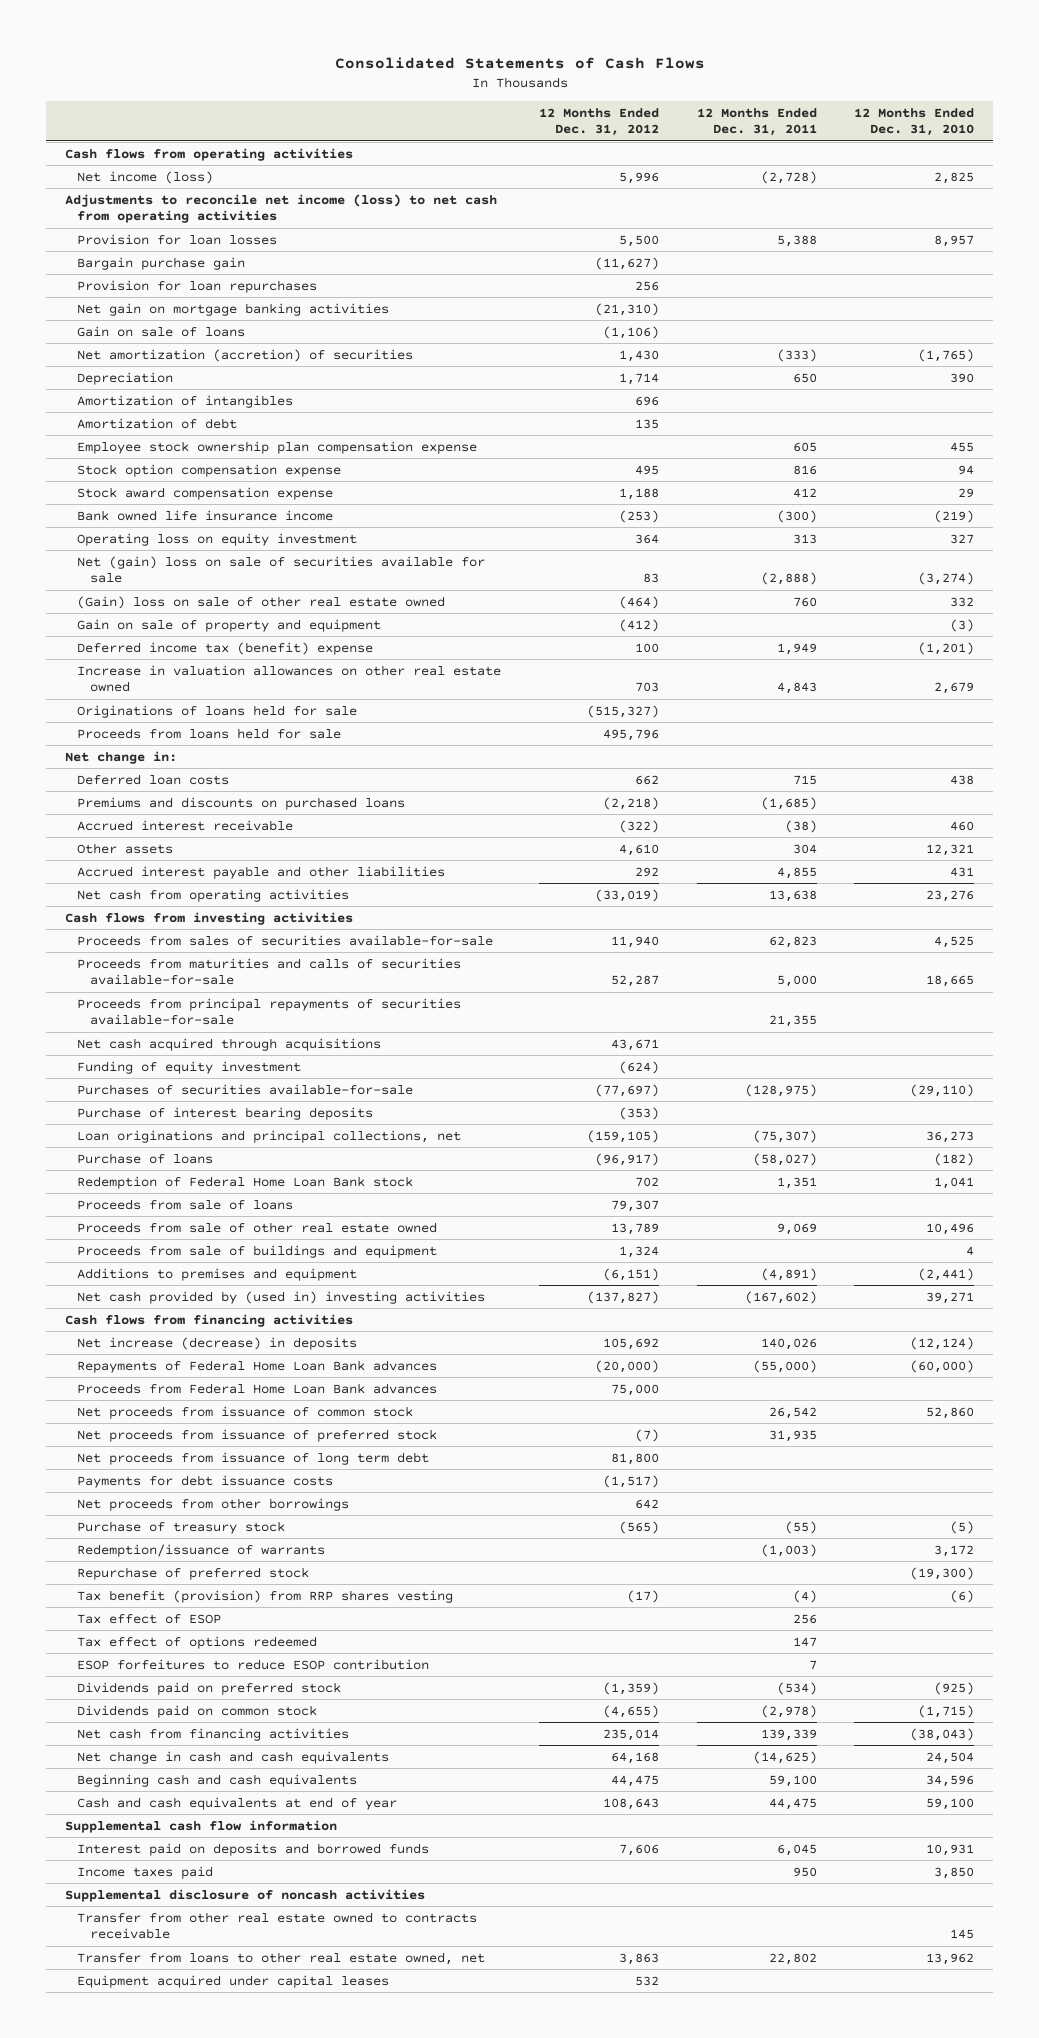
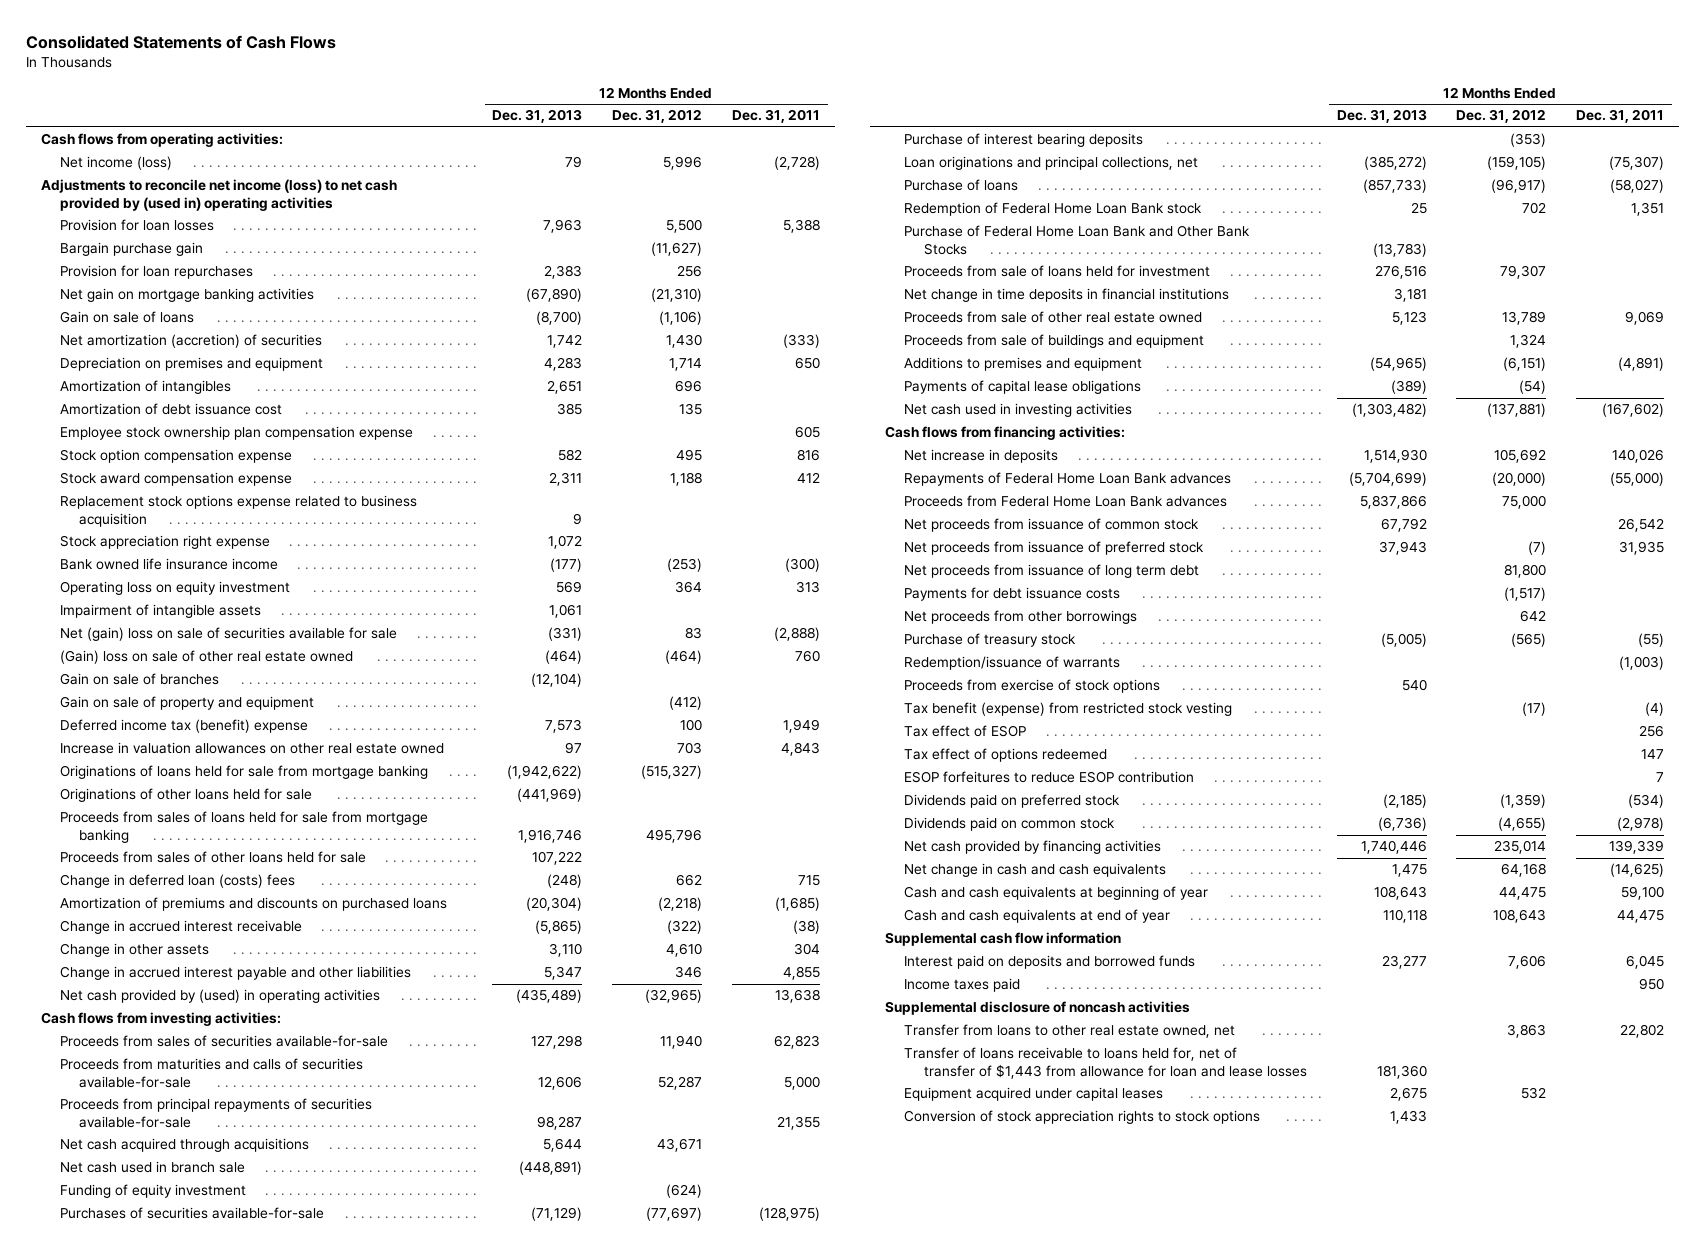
[854,107,975,137] 12 Months Ended Dec. 31, 2010 -> none
none -> [492,109,583,124] Dec. 31, 2013
[64,147,353,161] Cash flows from operating activities -> [41,133,284,148] Cash flows from operating activities:
[64,193,497,224] Adjustments to reconcile net income (loss) to net cash from operating activities -> [41,179,398,211] Adjustments to reconcile net income (loss) to net cash provided by (used in) operating activities
[77,371,174,385] Depreciation -> [60,357,324,372] Depreciation on premises and equipment
[77,417,238,429] Amortization of debt -> [60,403,283,416] Amortization of debt issuance cost
none -> [60,495,418,527] Replacement stock options expense related to business acquisition
none -> [60,535,271,550] Stock appreciation right expense
none -> [60,604,262,619] Impairment of intangible assets
none -> [60,673,220,686] Gain on sale of branches
[64,750,177,764] Net change in: -> none
[77,704,358,718] Originations of loans held for sale -> [60,765,429,780] Originations of loans held for sale from mortgage banking
none -> [60,788,313,803] Originations of other loans held for sale
[77,727,342,739] Proceeds from loans held for sale -> [60,811,429,843] Proceeds from sales of loans held for sale from mortgage banking
none -> [60,851,367,864] Proceeds from sales of other loans held for sale
[77,773,230,785] Deferred loan costs -> [60,874,296,889] Change in deferred loan (costs) fees
[77,796,406,810] Premiums and discounts on purchased loans -> [60,897,448,912] Amortization of premiums and discounts on purchased loans
[77,819,294,831] Accrued interest receivable -> [60,920,303,935] Change in accrued interest receivable
[77,842,174,854] Other assets -> [60,943,210,958] Change in other assets
[77,865,446,879] Accrued interest payable and other liabilities -> [60,966,412,981] Change in accrued interest payable and other liabilities
[634,866,659,877] 292 -> [675,966,703,979] 346
[77,888,350,902] Net cash from operating activities -> [60,989,381,1004] Net cash provided by (used) in operating activities
[594,888,659,902] (33,019) -> [645,989,703,1004] (32,965)
[64,911,353,925] Cash flows from investing activities -> [41,1012,282,1027] Cash flows from investing activities:
none -> [60,1161,246,1174] Net cash used in branch sale
none -> [904,225,1251,255] Purchase of Federal Home Loan Bank and Other Bank Stocks
[77,1198,294,1210] Proceeds from sale of loans -> [904,265,1211,278] Proceeds from sale of loans held for investment
none -> [904,288,1230,303] Net change in time deposits in financial institutions
none -> [904,380,1142,395] Payments of capital lease obligations
[77,1290,486,1304] Net cash provided by (used in) investing activities -> [904,403,1133,418] Net cash used in investing activities
[586,1290,659,1304] (137,827) -> [1487,403,1547,418] (137,881)
[64,1313,353,1327] Cash flows from financing activities -> [885,426,1126,441] Cash flows from financing activities:
[77,1336,358,1350] Net increase (decrease) in deposits -> [904,449,1059,464] Net increase in deposits
[77,1566,310,1580] Repurchase of preferred stock -> none
none -> [904,679,1161,694] Proceeds from exercise of stock options
[77,1589,454,1603] Tax benefit (provision) from RRP shares vesting -> [904,702,1233,717] Tax benefit (expense) from restricted stock vesting
[77,1727,350,1741] Net cash from financing activities -> [904,840,1162,855] Net cash provided by financing activities
[77,1773,358,1787] Beginning cash and cash equivalents -> [904,886,1209,901] Cash and cash equivalents at beginning of year
[77,1911,478,1940] Transfer from other real estate owned to contracts receivable -> none
none -> [904,1047,1307,1079] Transfer of loans receivable to loans held for, net of transfer of $1,443 from allowance for loan and lease losses
none -> [904,1110,1261,1125] Conversion of stock appreciation rights to stock options

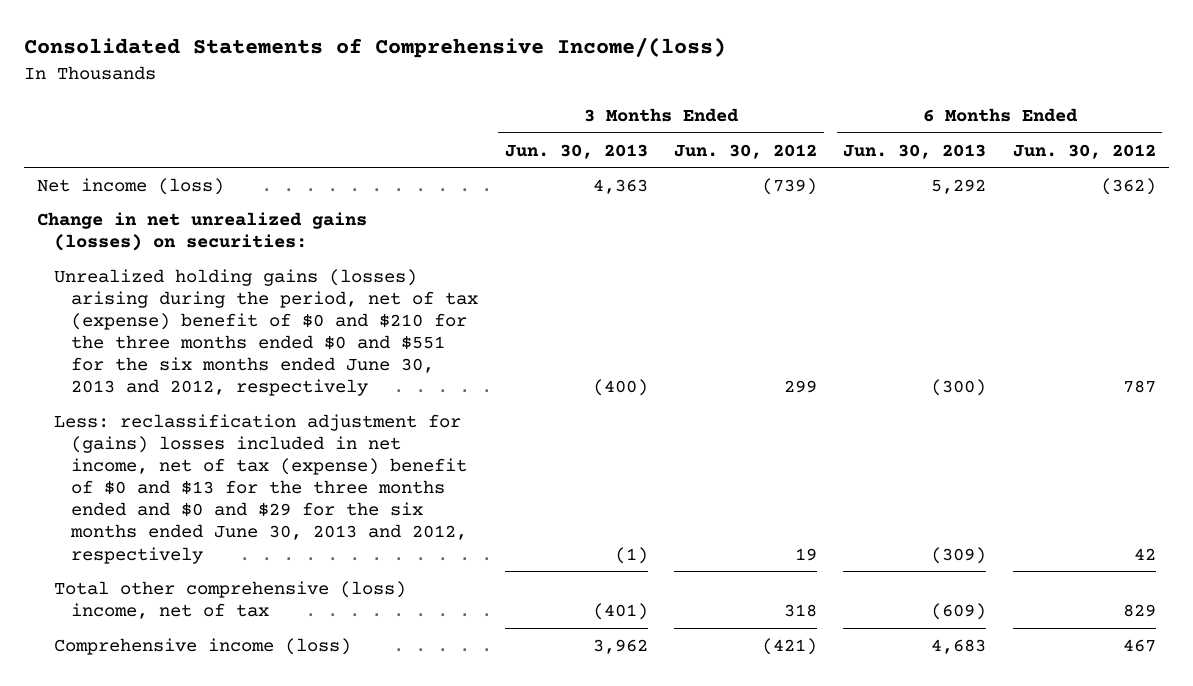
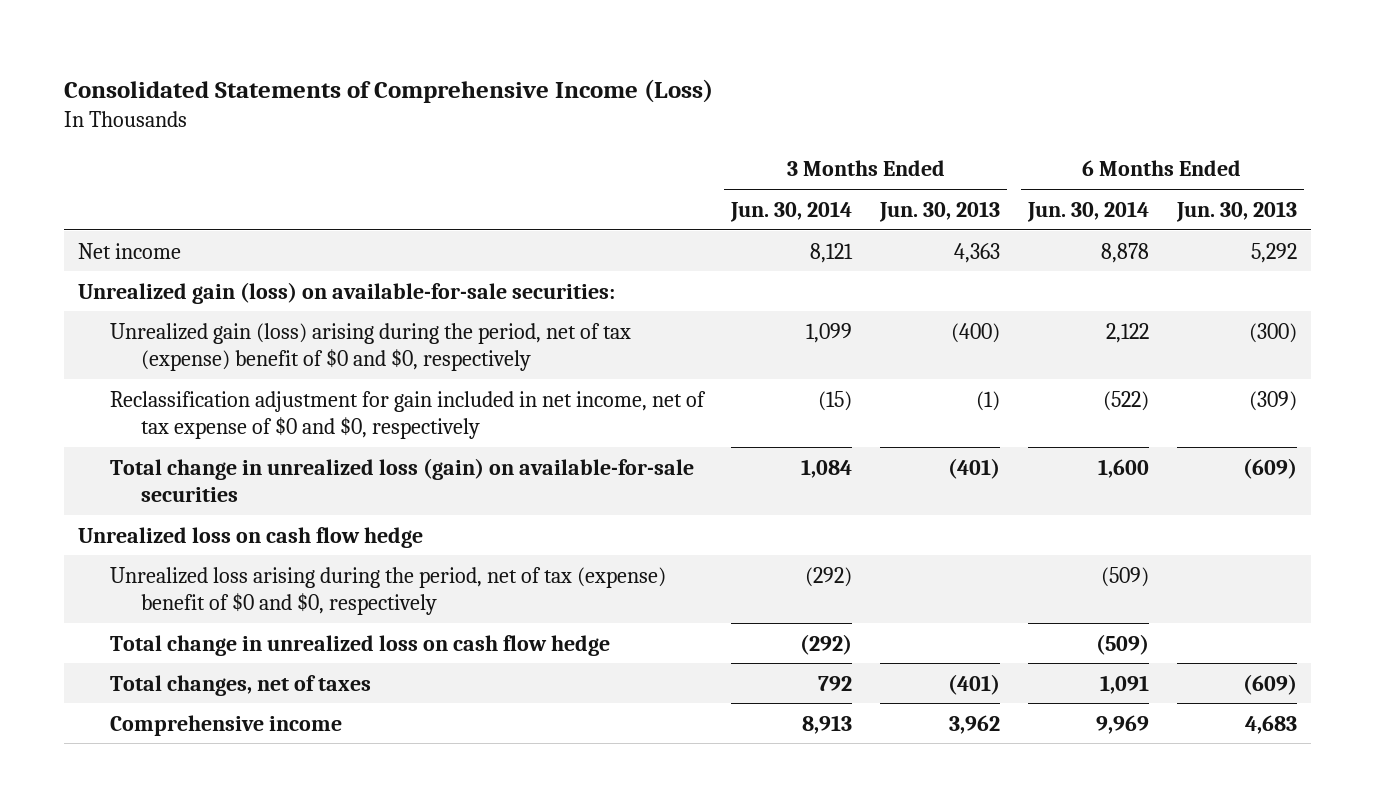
[23,37,726,59] Consolidated Statements of Comprehensive Income/(loss) -> [64,78,714,103] Consolidated Statements of Comprehensive Income (Loss)
[674,143,818,159] Jun. 30, 2012 -> none
[1012,143,1156,159] Jun. 30, 2012 -> none
none -> [730,200,853,222] Jun. 30, 2014
none -> [1027,200,1150,222] Jun. 30, 2014
[36,177,224,195] Net income (loss) -> [78,242,182,259] Net income
[36,211,367,251] Change in net unrealized gains (losses) on securities: -> [78,281,616,304] Unrealized gain (loss) on available-for-sale securities:
[54,268,479,397] Unrealized holding gains (losses) arising during the period, net of tax (expense) benefit of $0 and $210 for the three months ended $0 and $551 for the six months ended June 30, 2013 and 2012, respectively -> [109,322,631,372] Unrealized gain (loss) arising during the period, net of tax (expense) benefit of $0 and $0, respectively
[54,413,468,564] Less: reclassification adjustment for (gains) losses included in net income, net of tax (expense) benefit of $0 and $13 for the three months ended and $0 and $29 for the six months ended June 30, 2013 and 2012, respectively -> [109,390,706,440] Reclassification adjustment for gain included in net income, net of tax expense of $0 and $0, respectively
none -> [109,457,694,503] Total change in unrealized loss (gain) on available-for-sale securities
none -> [78,526,424,548] Unrealized loss on cash flow hedge
none -> [109,566,666,616] Unrealized loss arising during the period, net of tax (expense) benefit of $0 and $0, respectively
none -> [109,634,610,656] Total change in unrealized loss on cash flow hedge
[54,580,407,619] Total other comprehensive (loss) income, net of tax -> [109,674,371,696] Total changes, net of taxes
[54,637,352,655] Comprehensive income (loss) -> [109,714,342,736] Comprehensive income

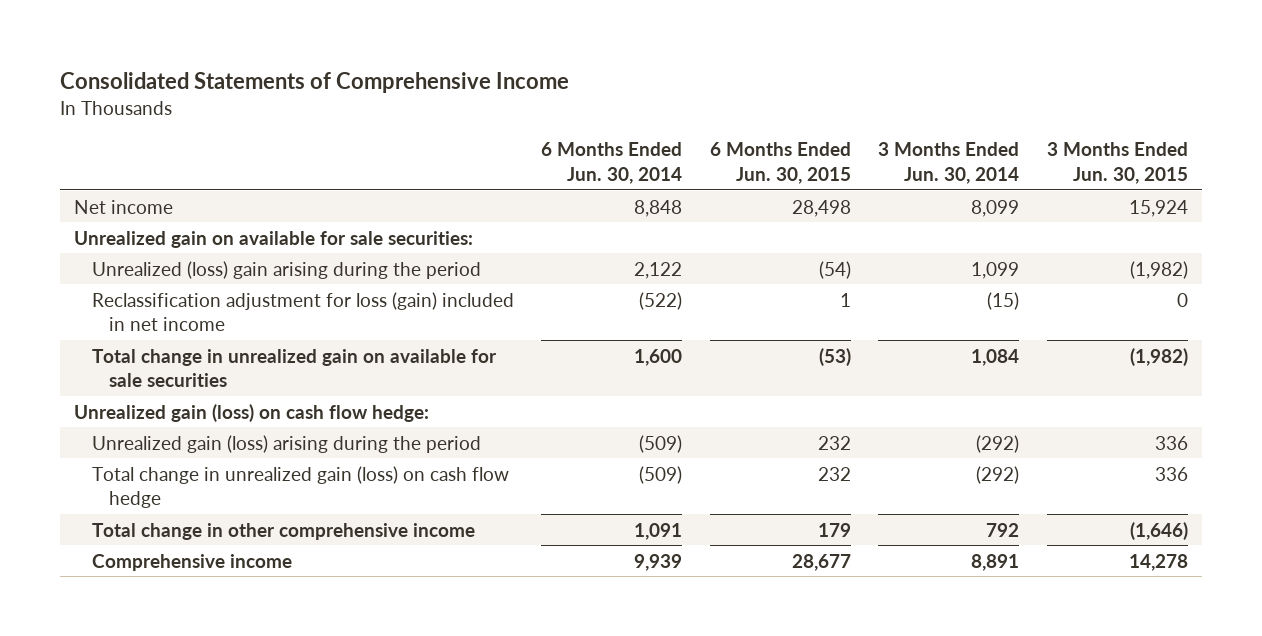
[64,78,714,103] Consolidated Statements of Comprehensive Income (Loss) -> [60,72,570,94] Consolidated Statements of Comprehensive Income
[879,200,1001,222] Jun. 30, 2013 -> none
[1175,200,1297,222] Jun. 30, 2013 -> none
none -> [709,142,851,184] 6 Months Ended Jun. 30, 2015
none -> [1047,142,1189,184] 3 Months Ended Jun. 30, 2015
[810,242,854,263] 8,121 -> [971,199,1020,217] 8,099
[1101,242,1150,263] 8,878 -> [634,199,683,217] 8,848
[78,281,616,304] Unrealized gain (loss) on available-for-sale securities: -> [73,230,473,248] Unrealized gain on available for sale securities:
[109,322,631,372] Unrealized gain (loss) arising during the period, net of tax (expense) benefit of $0 and $0, respectively -> [91,260,481,279] Unrealized (loss) gain arising during the period
[109,390,706,440] Reclassification adjustment for gain included in net income, net of tax expense of $0 and $0, respectively -> [91,291,514,331] Reclassification adjustment for loss (gain) included in net income
[109,457,694,503] Total change in unrealized loss (gain) on available-for-sale securities -> [91,348,497,387] Total change in unrealized gain on available for sale securities
[78,526,424,548] Unrealized loss on cash flow hedge -> [73,403,429,422] Unrealized gain (loss) on cash flow hedge:
[109,566,666,616] Unrealized loss arising during the period, net of tax (expense) benefit of $0 and $0, respectively -> [91,434,481,453] Unrealized gain (loss) arising during the period
[109,634,610,656] Total change in unrealized loss on cash flow hedge -> [91,465,509,508] Total change in unrealized gain (loss) on cash flow hedge
[109,674,371,696] Total changes, net of taxes -> [91,522,475,540] Total change in other comprehensive income
[802,714,853,734] 8,913 -> [971,553,1020,571] 8,891
[1096,714,1150,734] 9,969 -> [634,553,683,571] 9,939

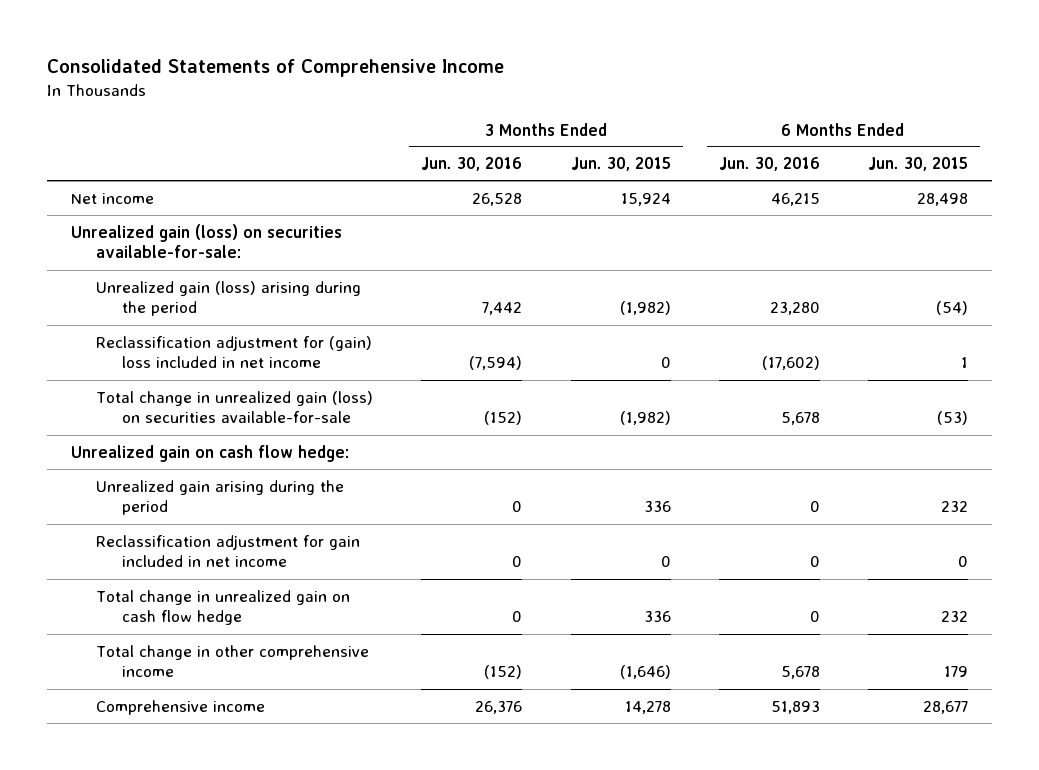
[541,142,683,184] 6 Months Ended Jun. 30, 2014 -> none
[878,142,1020,184] 3 Months Ended Jun. 30, 2014 -> none
none -> [421,157,523,172] Jun. 30, 2016
none -> [718,157,820,172] Jun. 30, 2016
[73,230,473,248] Unrealized gain on available for sale securities: -> [70,223,342,259] Unrealized gain (loss) on securities available-for-sale:
[91,260,481,279] Unrealized (loss) gain arising during the period -> [96,280,362,317] Unrealized gain (loss) arising during the period
[91,291,514,331] Reclassification adjustment for loss (gain) included in net income -> [96,335,373,369] Reclassification adjustment for (gain) loss included in net income
[91,348,497,387] Total change in unrealized gain on available for sale securities -> [96,390,374,424] Total change in unrealized gain (loss) on securities available-for-sale
[73,403,429,422] Unrealized gain (loss) on cash flow hedge: -> [70,444,349,462] Unrealized gain on cash flow hedge:
[91,434,481,453] Unrealized gain (loss) arising during the period -> [96,479,345,516] Unrealized gain arising during the period
none -> [96,534,361,568] Reclassification adjustment for gain included in net income
[91,465,509,508] Total change in unrealized gain (loss) on cash flow hedge -> [96,589,351,626] Total change in unrealized gain on cash flow hedge

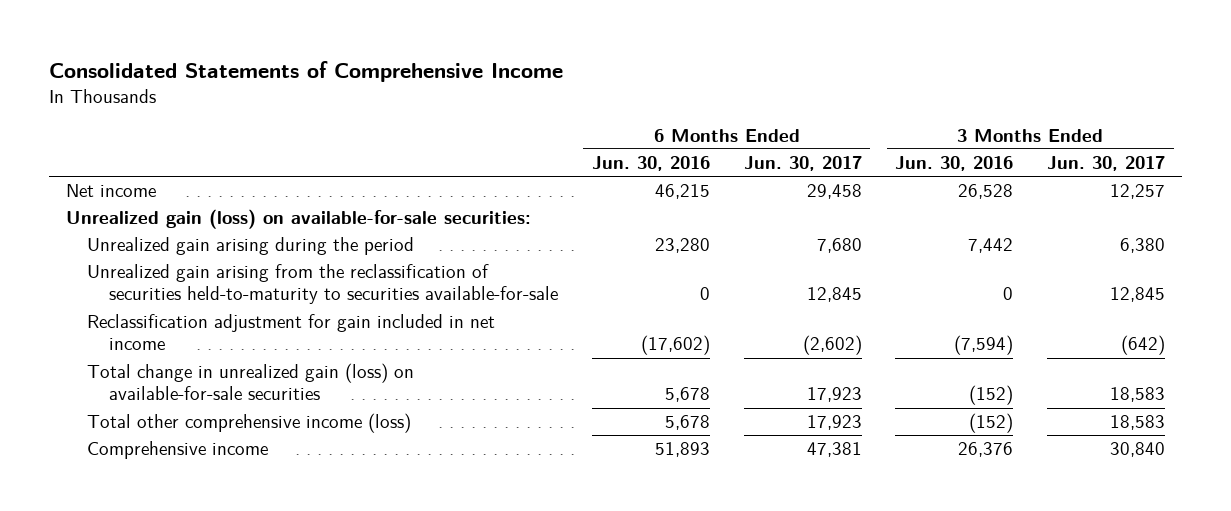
[570,157,671,172] Jun. 30, 2015 -> none
[868,157,969,172] Jun. 30, 2015 -> none
none -> [743,156,862,172] Jun. 30, 2017
none -> [1047,156,1166,172] Jun. 30, 2017
[70,444,349,462] Unrealized gain on cash flow hedge: -> none
[96,479,345,516] Unrealized gain arising during the period -> none
[96,534,361,568] Reclassification adjustment for gain included in net income -> none
[96,589,351,626] Total change in unrealized gain on cash flow hedge -> none
[70,223,342,259] Unrealized gain (loss) on securities available-for-sale: -> [65,209,531,230] Unrealized gain (loss) on available-for-sale securities:
[96,280,362,317] Unrealized gain (loss) arising during the period -> [87,237,415,256] Unrealized gain arising during the period
none -> [87,264,559,305] Unrealized gain arising from the reclassification of securities held-to-maturity to securities available-for-sale
[96,335,373,369] Reclassification adjustment for (gain) loss included in net income -> [87,314,496,351] Reclassification adjustment for gain included in net income
[96,390,374,424] Total change in unrealized gain (loss) on securities available-for-sale -> [87,363,415,401] Total change in unrealized gain (loss) on available-for-sale securities
[96,644,370,678] Total change in other comprehensive income -> [87,413,412,434] Total other comprehensive income (loss)

